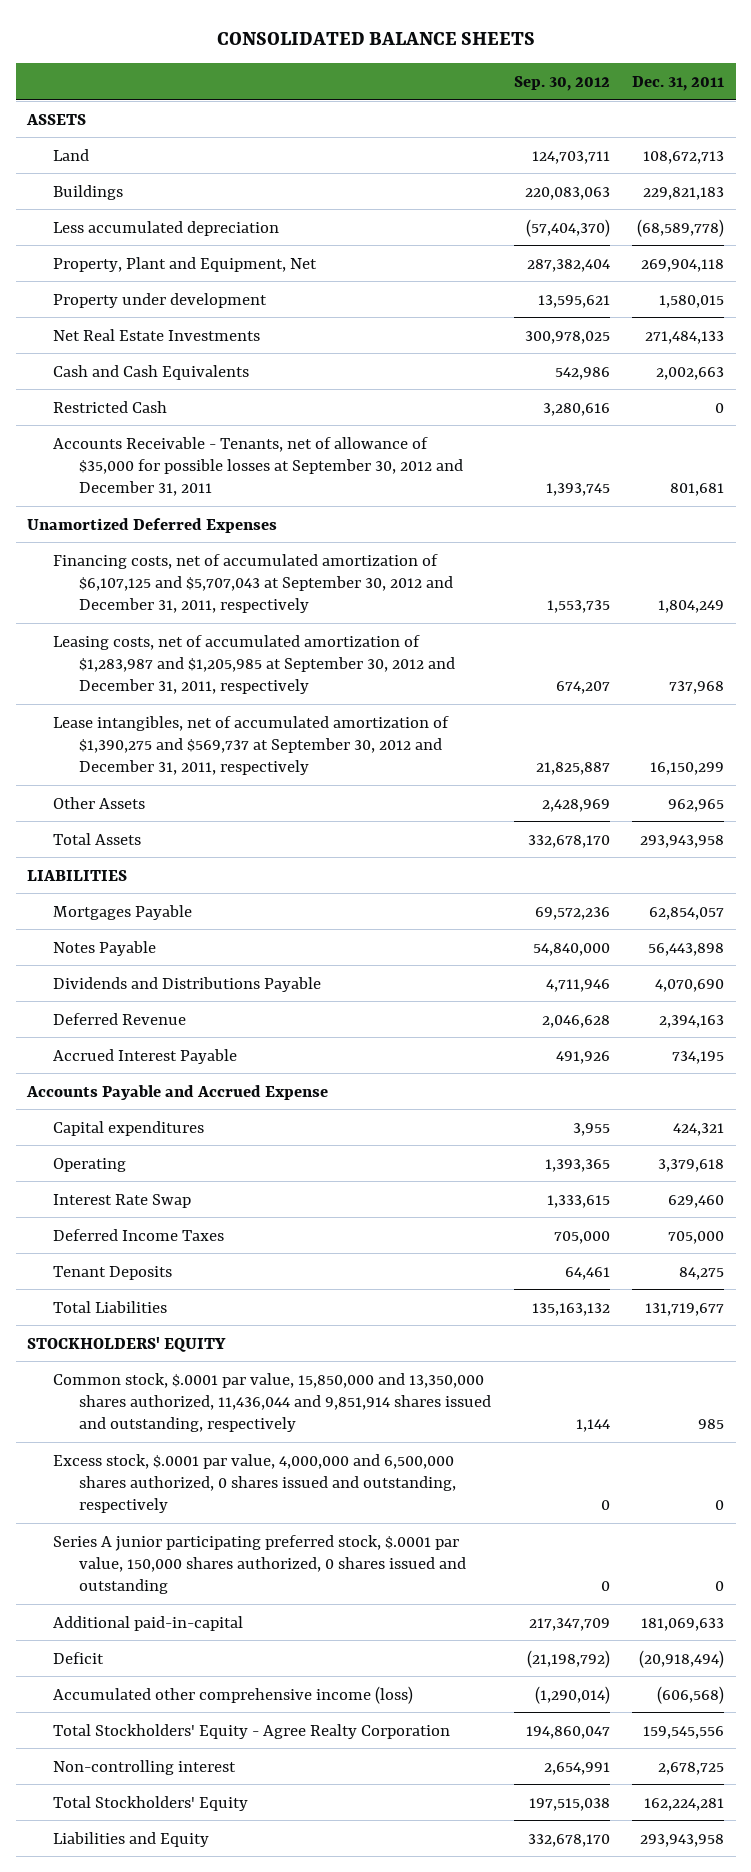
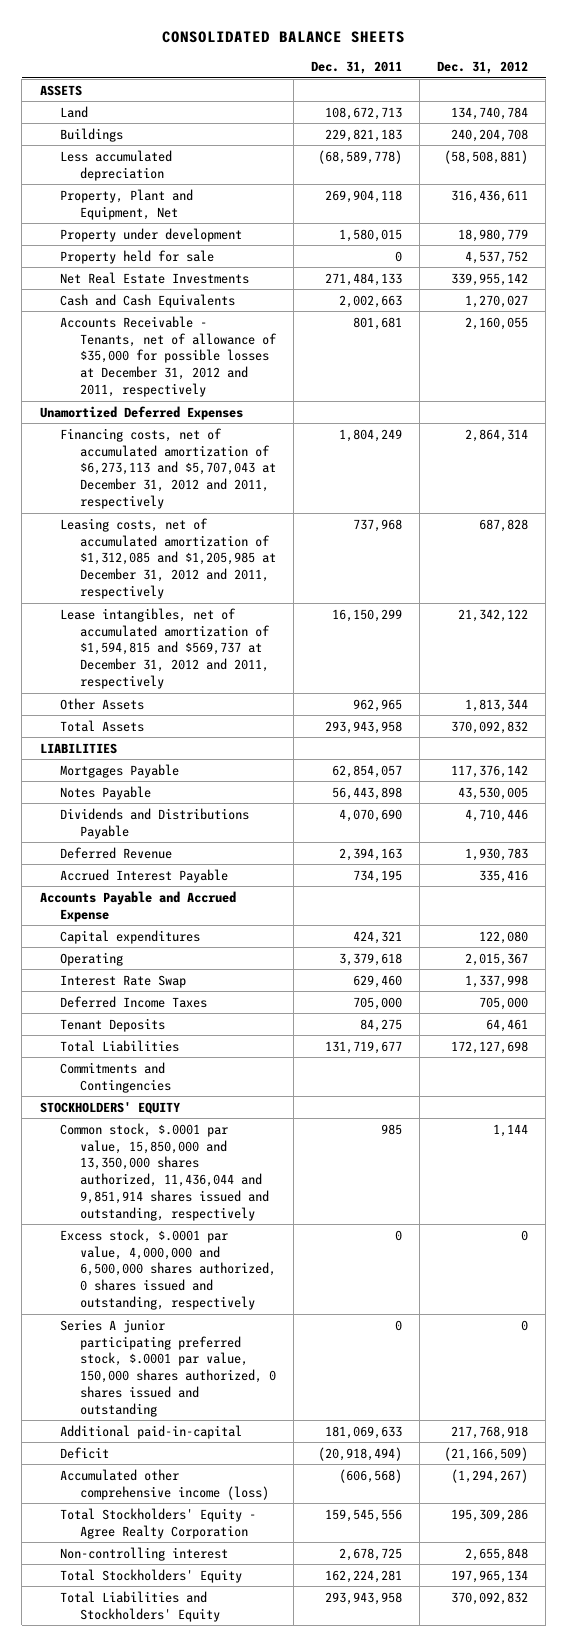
[513,75,610,91] Sep. 30, 2012 -> none
none -> [437,60,529,74] Dec. 31, 2012
none -> [59,249,214,264] Property held for sale
[53,400,168,413] Restricted Cash -> none
[53,436,464,496] Accounts Receivable - Tenants, net of allowance of $35,000 for possible losses at September 30, 2012 and December 31, 2011 -> [59,315,277,397] Accounts Receivable - Tenants, net of allowance of $35,000 for possible losses at December 31, 2012 and 2011, respectively
[53,553,454,613] Financing costs, net of accumulated amortization of $6,107,125 and $5,707,043 at September 30, 2012 and December 31, 2011, respectively -> [59,427,276,509] Financing costs, net of accumulated amortization of $6,273,113 and $5,707,043 at December 31, 2012 and 2011, respectively
[53,634,456,694] Leasing costs, net of accumulated amortization of $1,283,987 and $1,205,985 at September 30, 2012 and December 31, 2011, respectively -> [59,517,276,599] Leasing costs, net of accumulated amortization of $1,312,085 and $1,205,985 at December 31, 2012 and 2011, respectively
[53,715,450,775] Lease intangibles, net of accumulated amortization of $1,390,275 and $569,737 at September 30, 2012 and December 31, 2011, respectively -> [59,607,270,689] Lease intangibles, net of accumulated amortization of $1,594,815 and $569,737 at December 31, 2012 and 2011, respectively
none -> [59,1061,171,1093] Commitments and Contingencies
[53,1831,210,1847] Liabilities and Equity -> [59,1590,220,1622] Total Liabilities and Stockholders' Equity

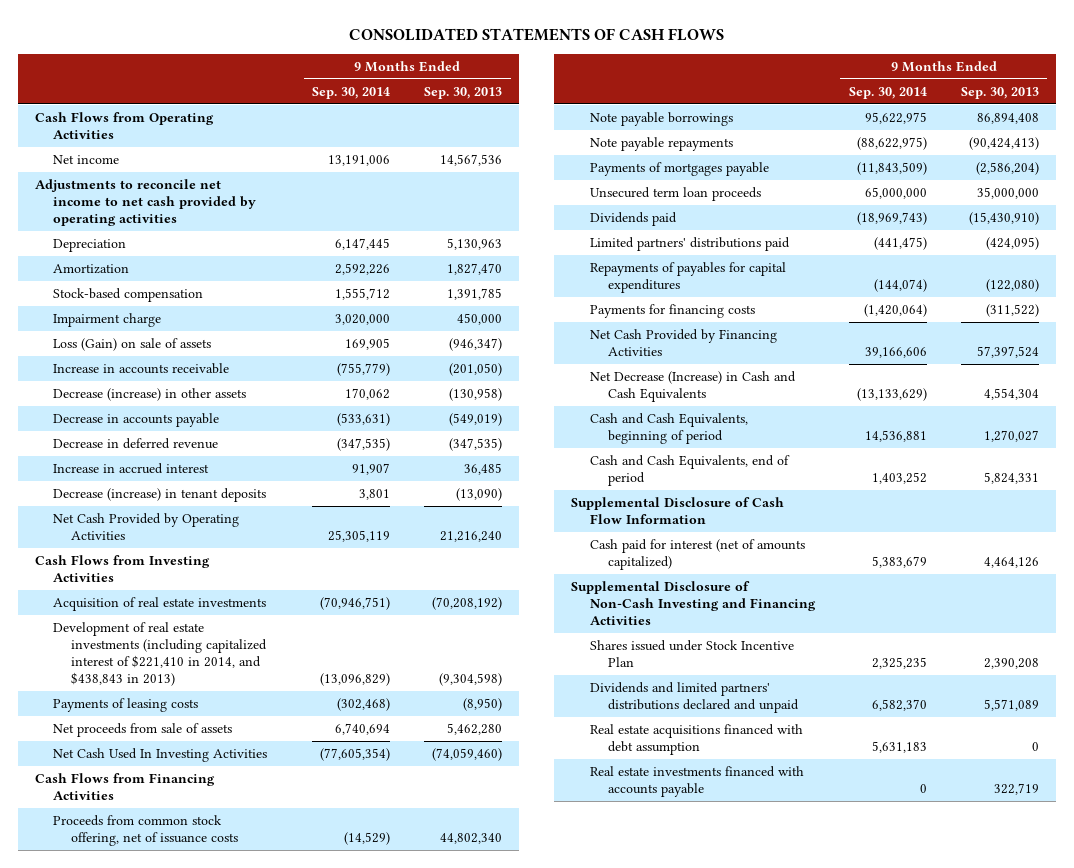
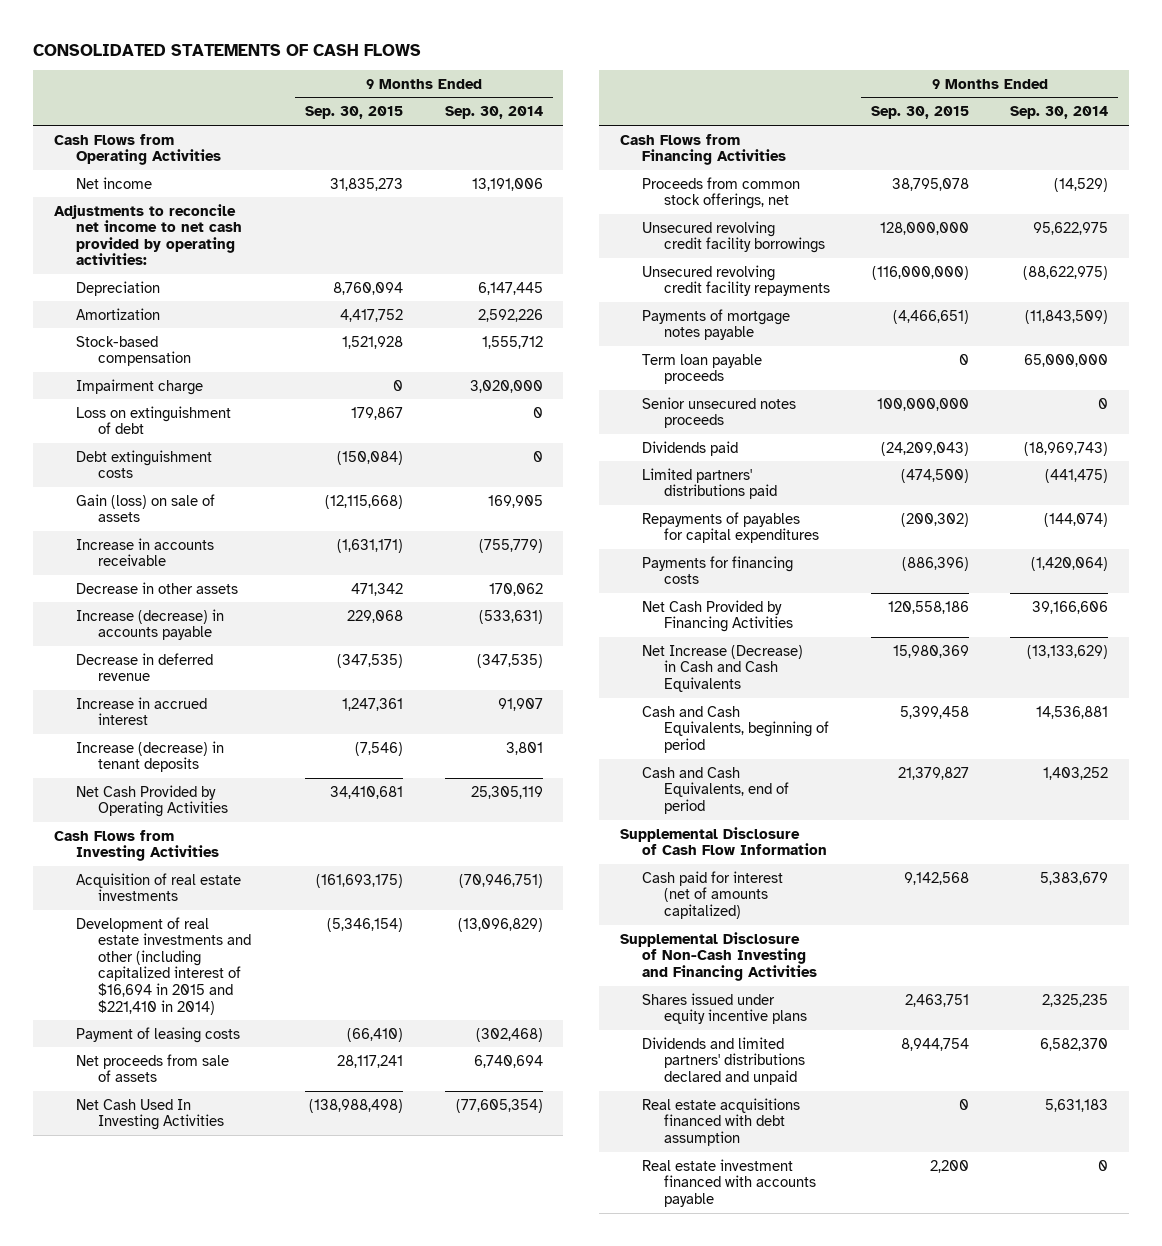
[424,86,503,99] Sep. 30, 2013 -> none
none -> [305,106,404,120] Sep. 30, 2015
[35,178,257,226] Adjustments to reconcile net income to net cash provided by operating activities -> [53,203,243,266] Adjustments to reconcile net income to net cash provided by operating activities:
none -> [76,405,232,435] Loss on extinguishment of debt
none -> [76,449,213,479] Debt extinguishment costs
[53,337,212,351] Loss (Gain) on sale of assets -> [76,493,216,523] Gain (loss) on sale of assets
[53,387,247,401] Decrease (increase) in other assets -> [76,581,239,594] Decrease in other assets
[53,412,220,427] Decrease in accounts payable -> [76,608,225,641] Increase (decrease) in accounts payable
[53,487,267,502] Decrease (increase) in tenant deposits -> [76,740,225,773] Increase (decrease) in tenant deposits
[53,621,268,686] Development of real estate investments (including capitalized interest of $221,410 in 2014, and $438,843 in 2013) -> [76,916,252,1015] Development of real estate investments and other (including capitalized interest of $16,694 in 2015 and $221,410 in 2014)
[53,697,199,712] Payments of leasing costs -> [76,1026,241,1043] Payment of leasing costs
[53,814,239,846] Proceeds from common stock offering, net of issuance costs -> [641,176,800,210] Proceeds from common stock offerings, net
[589,111,733,126] Note payable borrowings -> [641,220,825,254] Unsecured revolving credit facility borrowings
[589,136,733,151] Note payable repayments -> [641,264,830,297] Unsecured revolving credit facility repayments
[589,161,769,176] Payments of mortgages payable -> [641,308,790,341] Payments of mortgage notes payable
[589,186,761,201] Unsecured term loan proceeds -> [641,353,762,385] Term loan payable proceeds
none -> [641,396,796,429] Senior unsecured notes proceeds
[589,370,796,402] Net Decrease (Increase) in Cash and Cash Equivalents -> [641,644,803,692] Net Increase (Decrease) in Cash and Cash Equivalents
[589,639,794,667] Shares issued under Stock Incentive Plan -> [641,992,807,1025] Shares issued under equity incentive plans
[589,765,804,797] Real estate investments financed with accounts payable -> [641,1158,816,1207] Real estate investment financed with accounts payable

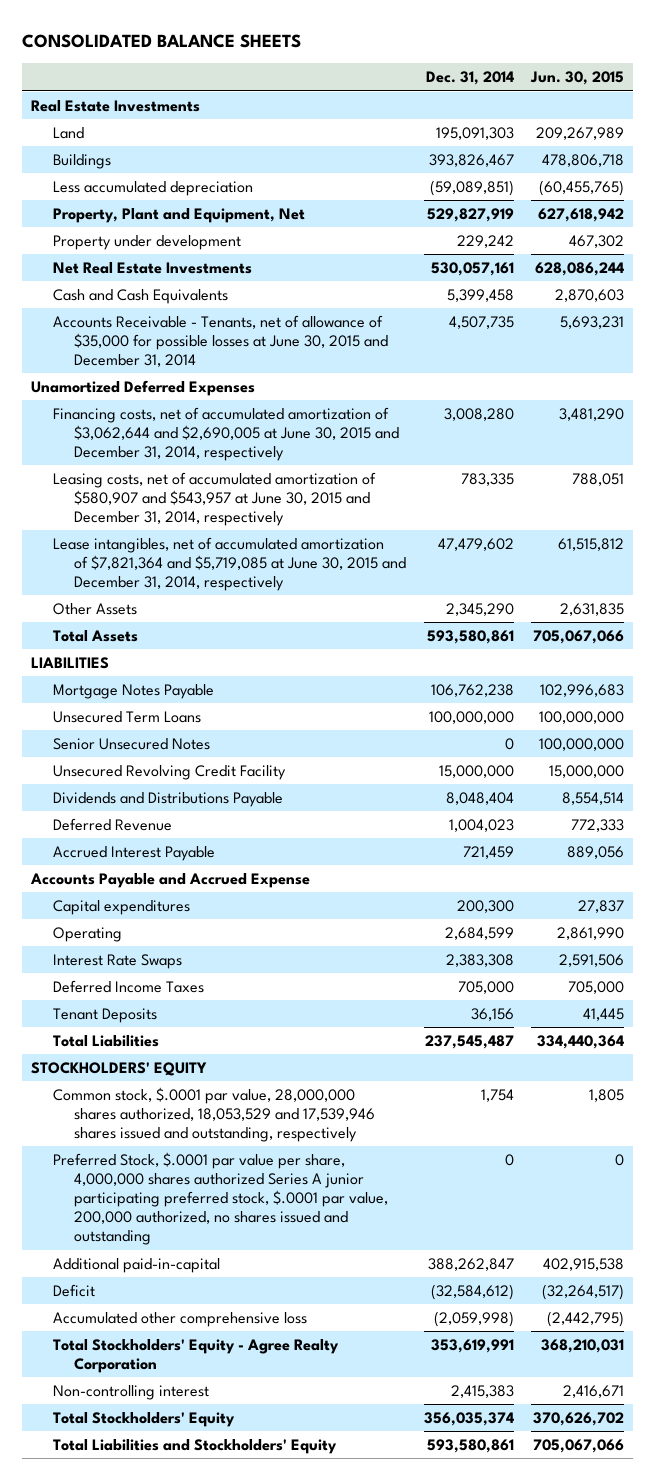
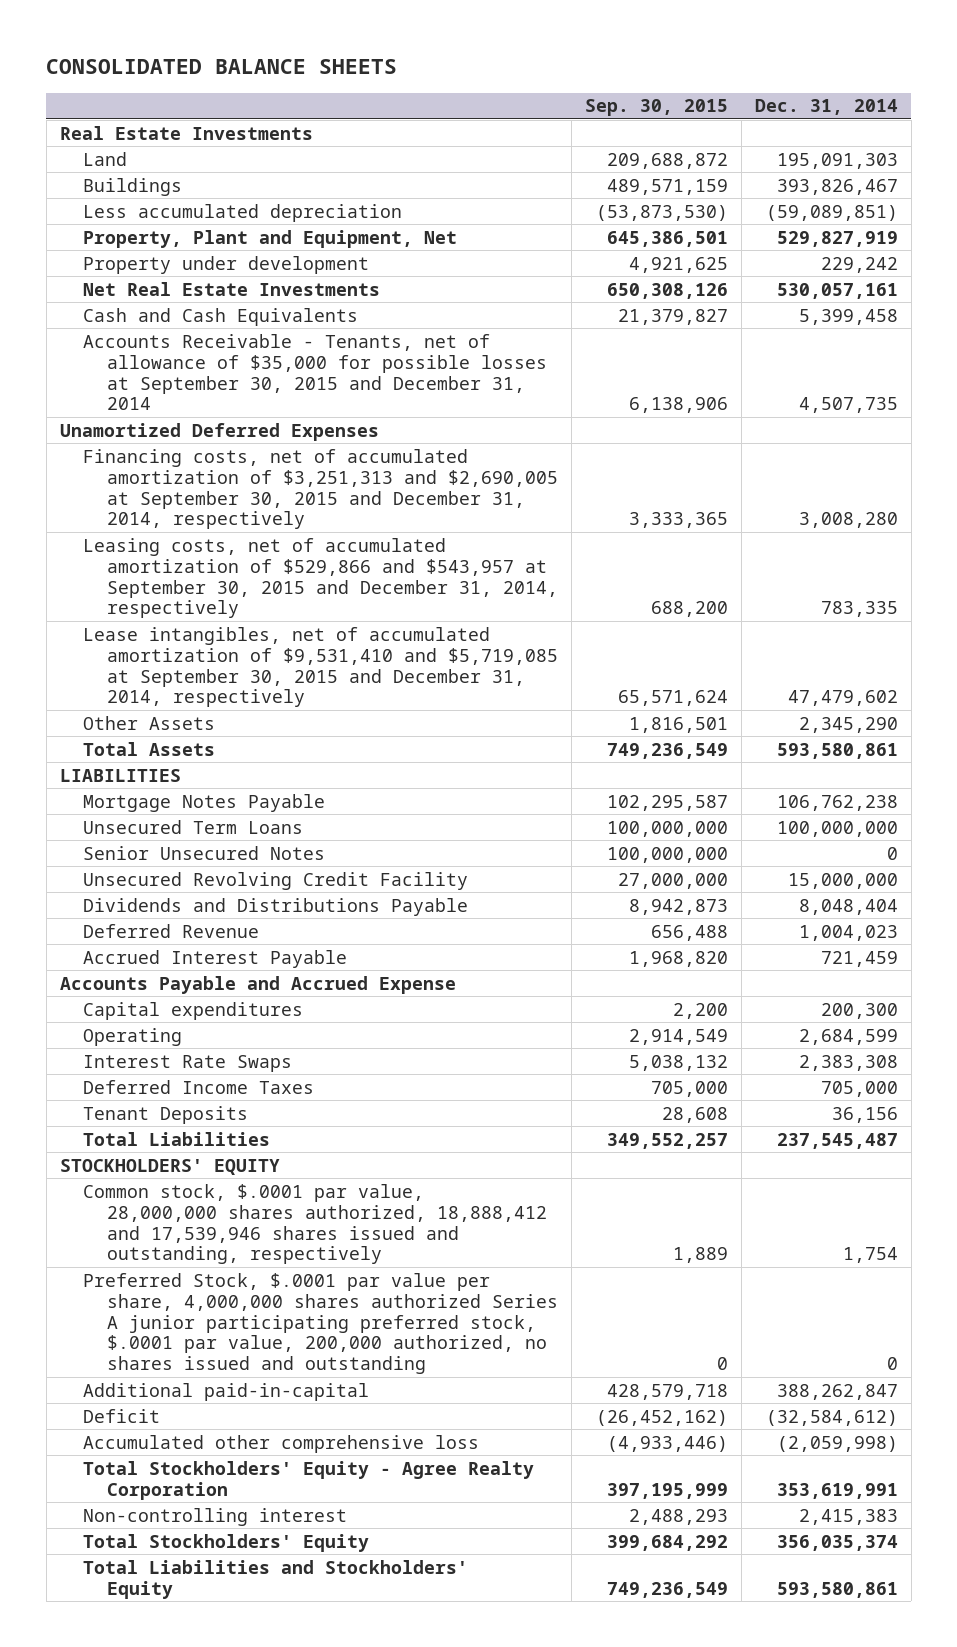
[530,71,625,86] Jun. 30, 2015 -> none
none -> [584,99,728,117] Sep. 30, 2015
[52,314,389,368] Accounts Receivable - Tenants, net of allowance of $35,000 for possible losses at June 30, 2015 and December 31, 2014 -> [83,333,547,411] Accounts Receivable - Tenants, net of allowance of $35,000 for possible losses at September 30, 2015 and December 31, 2014
[52,406,400,462] Financing costs, net of accumulated amortization of $3,062,644 and $2,690,005 at June 30, 2015 and December 31, 2014, respectively -> [83,448,558,530] Financing costs, net of accumulated amortization of $3,251,313 and $2,690,005 at September 30, 2015 and December 31, 2014, respectively
[52,471,376,527] Leasing costs, net of accumulated amortization of $580,907 and $543,957 at June 30, 2015 and December 31, 2014, respectively -> [83,537,558,619] Leasing costs, net of accumulated amortization of $529,866 and $543,957 at September 30, 2015 and December 31, 2014, respectively
[52,536,407,592] Lease intangibles, net of accumulated amortization of $7,821,364 and $5,719,085 at June 30, 2015 and December 31, 2014, respectively -> [83,626,558,708] Lease intangibles, net of accumulated amortization of $9,531,410 and $5,719,085 at September 30, 2015 and December 31, 2014, respectively
[52,1086,376,1143] Common stock, $.0001 par value, 28,000,000 shares authorized, 18,053,529 and 17,539,946 shares issued and outstanding, respectively -> [83,1183,547,1265] Common stock, $.0001 par value, 28,000,000 shares authorized, 18,888,412 and 17,539,946 shares issued and outstanding, respectively

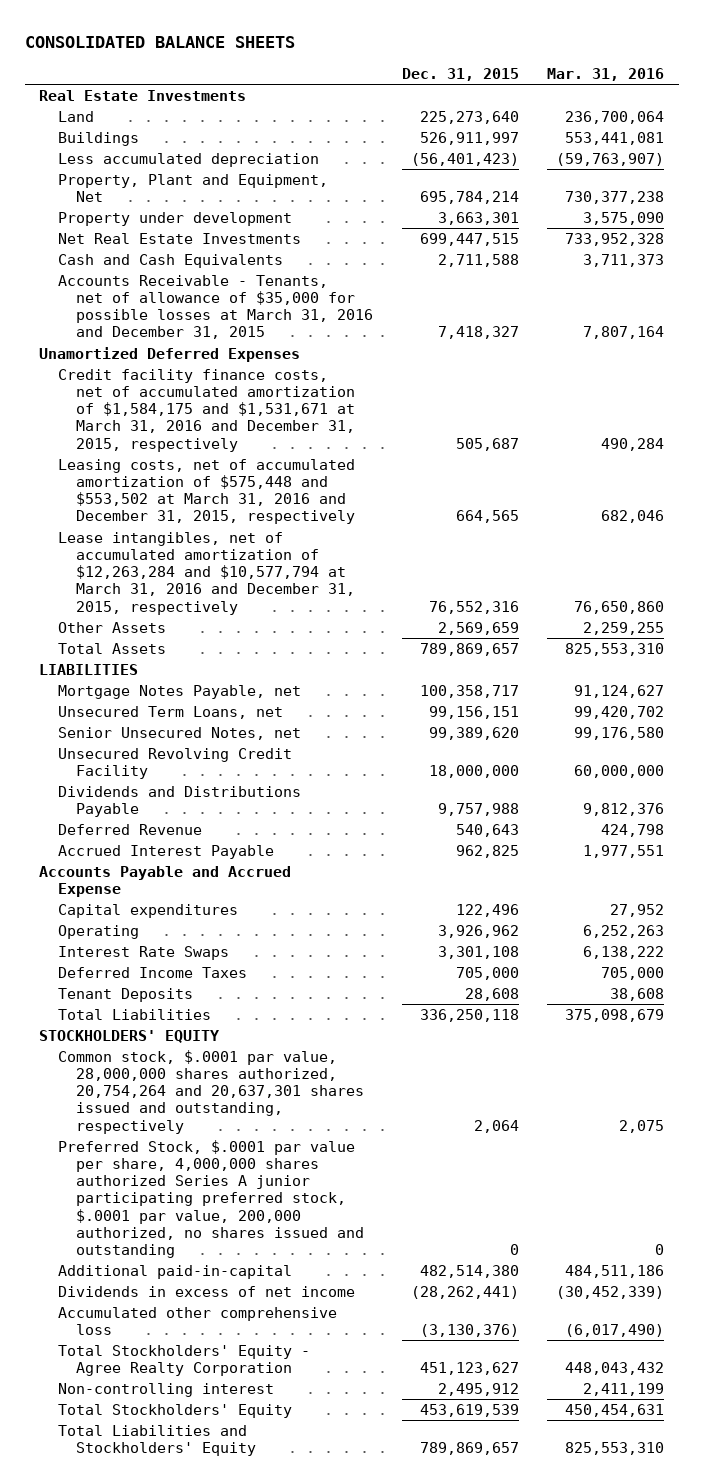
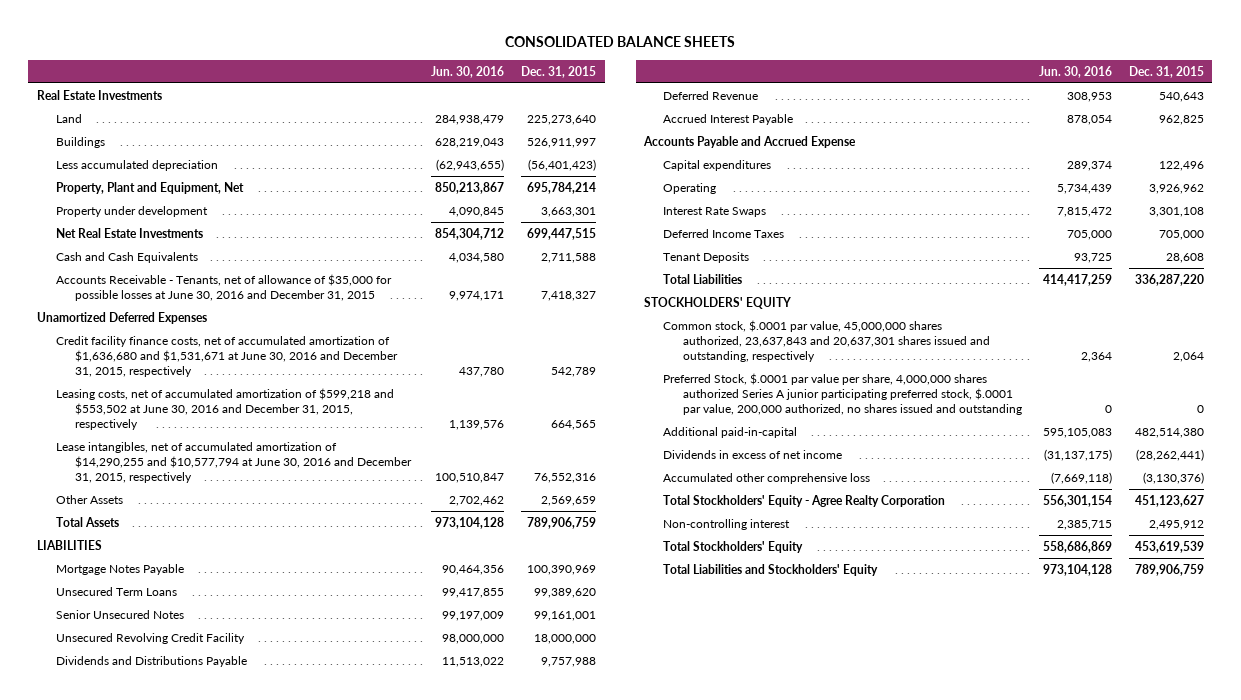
[547,67,665,81] Mar. 31, 2016 -> none
none -> [431,65,505,78] Jun. 30, 2016
[57,275,373,340] Accounts Receivable - Tenants, net of allowance of $35,000 for possible losses at March 31, 2016 and December 31, 2015 -> [56,273,393,302] Accounts Receivable - Tenants, net of allowance of $35,000 for possible losses at June 30, 2016 and December 31, 2015
[57,369,355,452] Credit facility finance costs, net of accumulated amortization of $1,584,175 and $1,531,671 at March 31, 2016 and December 31, 2015, respectively -> [56,335,399,378] Credit facility finance costs, net of accumulated amortization of $1,636,680 and $1,531,671 at June 30, 2016 and December 31, 2015, respectively
[455,437,519,451] 505,687 -> [551,367,597,378] 542,789
[57,459,355,525] Leasing costs, net of accumulated amortization of $575,448 and $553,502 at March 31, 2016 and December 31, 2015, respectively -> [56,387,395,431] Leasing costs, net of accumulated amortization of $599,218 and $553,502 at June 30, 2016 and December 31, 2015, respectively
[57,532,355,615] Lease intangibles, net of accumulated amortization of $12,263,284 and $10,577,794 at March 31, 2016 and December 31, 2015, respectively -> [56,441,413,484] Lease intangibles, net of accumulated amortization of $14,290,255 and $10,577,794 at June 30, 2016 and December 31, 2015, respectively
[419,643,519,657] 789,869,657 -> [527,516,597,529] 789,906,759
[57,685,301,700] Mortgage Notes Payable, net -> [56,563,185,575] Mortgage Notes Payable
[419,685,519,699] 100,358,717 -> [527,564,597,575] 100,390,969
[57,706,283,720] Unsecured Term Loans, net -> [56,586,178,596] Unsecured Term Loans
[428,706,519,720] 99,156,151 -> [534,587,597,598] 99,389,620
[57,727,301,741] Senior Unsecured Notes, net -> [56,609,185,619] Senior Unsecured Notes
[428,727,519,741] 99,389,620 -> [534,610,597,621] 99,161,001
[419,1009,519,1023] 336,250,118 -> [1134,273,1204,286] 336,287,220
[57,1050,364,1134] Common stock, $.0001 par value, 28,000,000 shares authorized, 20,754,264 and 20,637,301 shares issued and outstanding, respectively -> [663,319,990,363] Common stock, $.0001 par value, 45,000,000 shares authorized, 23,637,843 and 20,637,301 shares issued and outstanding, respectively
[419,1442,519,1456] 789,869,657 -> [1134,563,1204,576] 789,906,759

